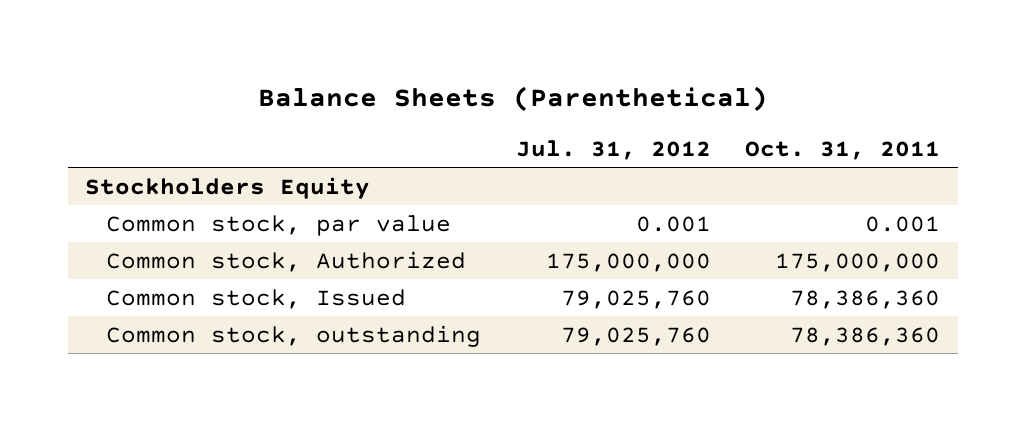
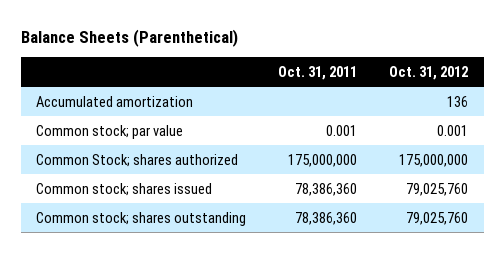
[515,139,711,160] Jul. 31, 2012 -> none
none -> [388,66,468,81] Oct. 31, 2012
[84,176,370,199] Stockholders Equity -> none
none -> [36,95,194,107] Accumulated amortization
[106,214,452,236] Common stock, par value -> [36,124,184,139] Common stock; par value
[106,250,467,272] Common stock, Authorized -> [36,153,239,167] Common Stock; shares authorized
[106,288,407,309] Common stock, Issued -> [36,182,213,196] Common stock; shares issued
[106,324,482,347] Common stock, outstanding -> [36,211,247,226] Common stock; shares outstanding

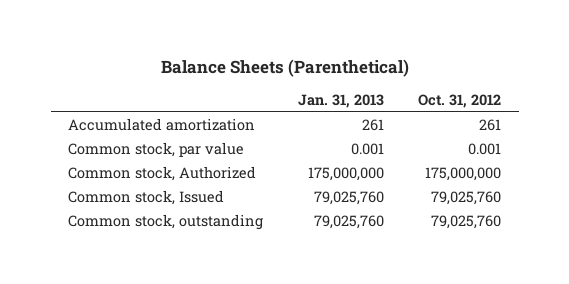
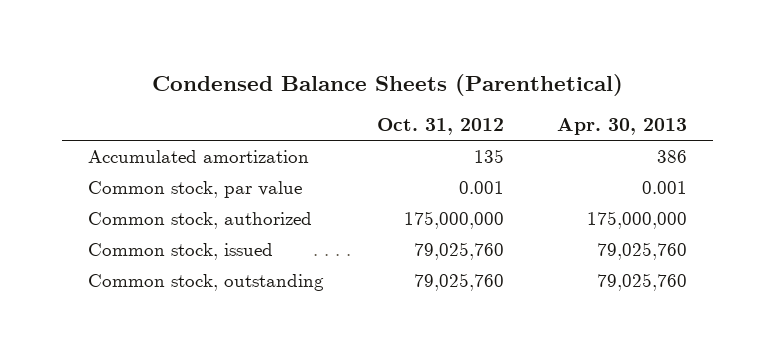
[160,59,409,78] Balance Sheets (Parenthetical) -> [151,73,623,96] Condensed Balance Sheets (Parenthetical)
[297,94,384,109] Jan. 31, 2013 -> none
none -> [556,118,687,136] Apr. 30, 2013
[479,119,502,132] 261 -> [474,148,505,163] 135
[67,166,256,182] Common stock, Authorized -> [88,211,313,229] Common stock, authorized
[67,190,224,206] Common stock, Issued -> [88,242,274,260] Common stock, issued

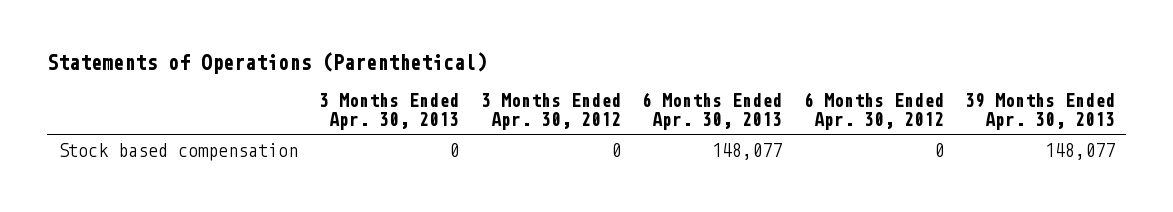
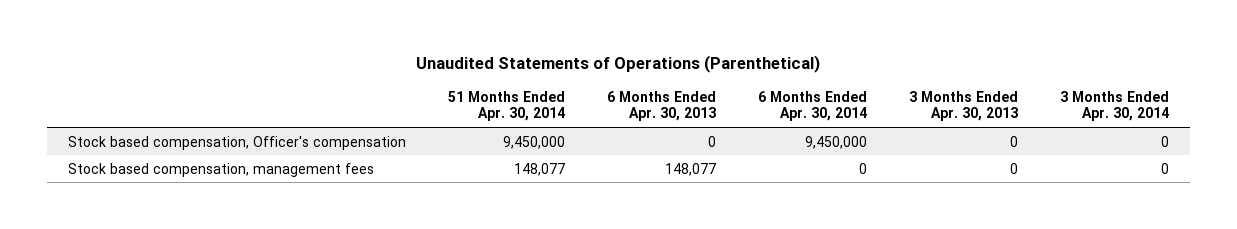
[47,52,488,75] Statements of Operations (Parenthetical) -> [416,54,821,73] Unaudited Statements of Operations (Parenthetical)
[480,92,621,130] 3 Months Ended Apr. 30, 2012 -> none
[803,91,944,130] 6 Months Ended Apr. 30, 2012 -> none
[965,92,1116,130] 39 Months Ended Apr. 30, 2013 -> none
none -> [447,90,565,122] 51 Months Ended Apr. 30, 2014
none -> [757,90,867,122] 6 Months Ended Apr. 30, 2014
none -> [1059,90,1169,122] 3 Months Ended Apr. 30, 2014
[57,142,298,161] Stock based compensation -> [67,135,406,150] Stock based compensation, Officer's compensation
[712,142,783,160] 148,077 -> [707,135,716,147] 0
none -> [67,162,374,177] Stock based compensation, management fees

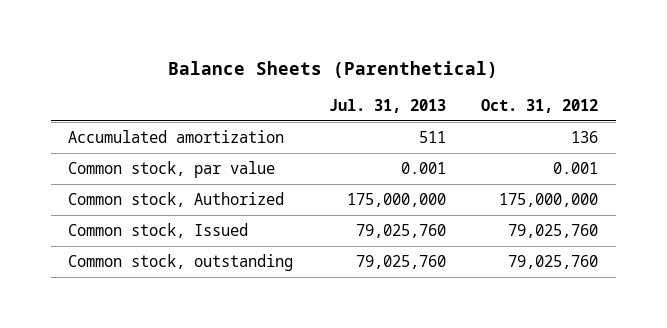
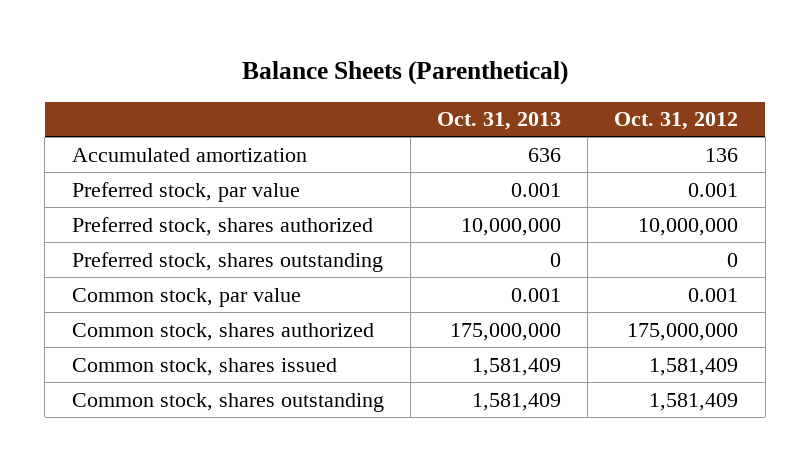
[328,98,446,113] Jul. 31, 2013 -> none
none -> [437,112,562,131] Oct. 31, 2013
none -> [71,181,300,202] Preferred stock, par value
none -> [71,216,373,236] Preferred stock, shares authorized
none -> [71,251,383,272] Preferred stock, shares outstanding
[68,191,285,207] Common stock, Authorized -> [71,322,374,341] Common stock, shares authorized
[68,222,249,238] Common stock, Issued -> [71,357,337,376] Common stock, shares issued
[508,223,599,238] 79,025,760 -> [649,357,739,376] 1,581,409
[68,253,294,271] Common stock, outstanding -> [71,392,384,412] Common stock, shares outstanding
[508,254,599,269] 79,025,760 -> [649,392,739,411] 1,581,409

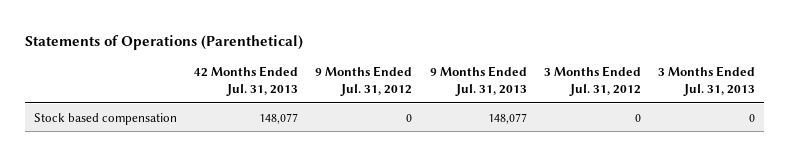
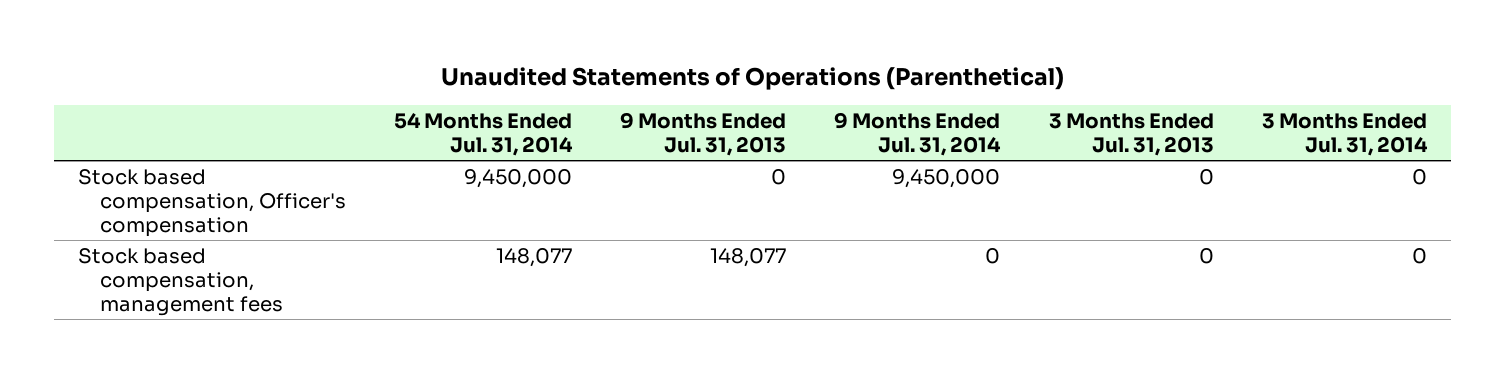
[25,34,304,50] Statements of Operations (Parenthetical) -> [440,67,1064,91] Unaudited Statements of Operations (Parenthetical)
[194,66,299,97] 42 Months Ended Jul. 31, 2013 -> none
[315,66,413,97] 9 Months Ended Jul. 31, 2012 -> none
[543,66,641,97] 3 Months Ended Jul. 31, 2012 -> none
none -> [394,112,574,157] 54 Months Ended Jul. 31, 2014
none -> [834,112,1002,157] 9 Months Ended Jul. 31, 2014
none -> [1261,113,1428,157] 3 Months Ended Jul. 31, 2014
[33,112,177,125] Stock based compensation -> [78,169,346,237] Stock based compensation, Officer's compensation
[487,112,527,124] 148,077 -> [771,169,787,186] 0
none -> [78,248,283,316] Stock based compensation, management fees

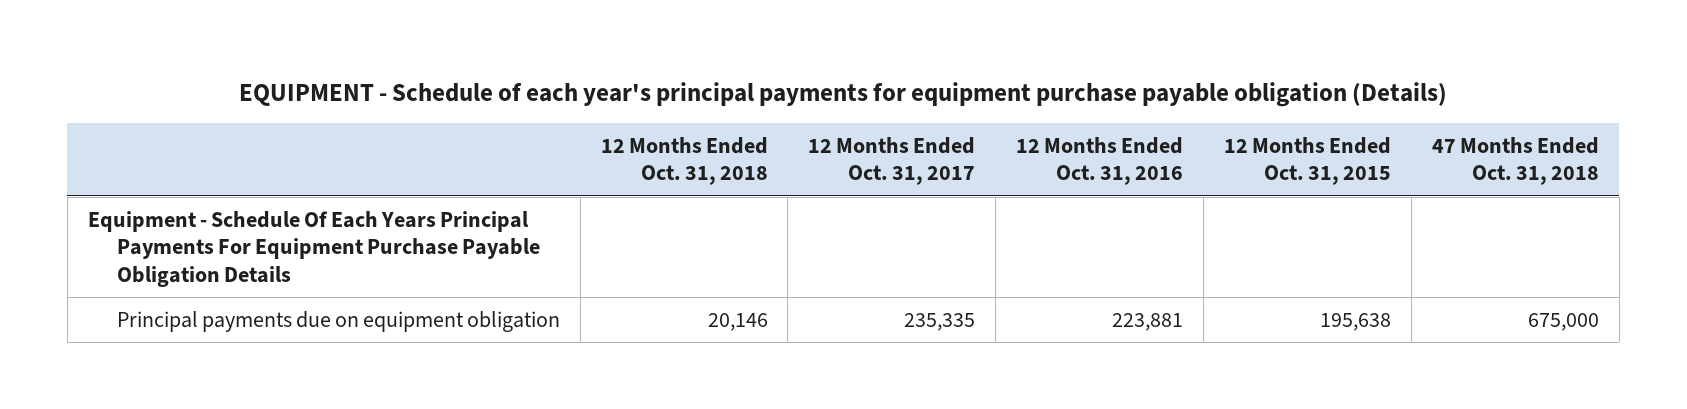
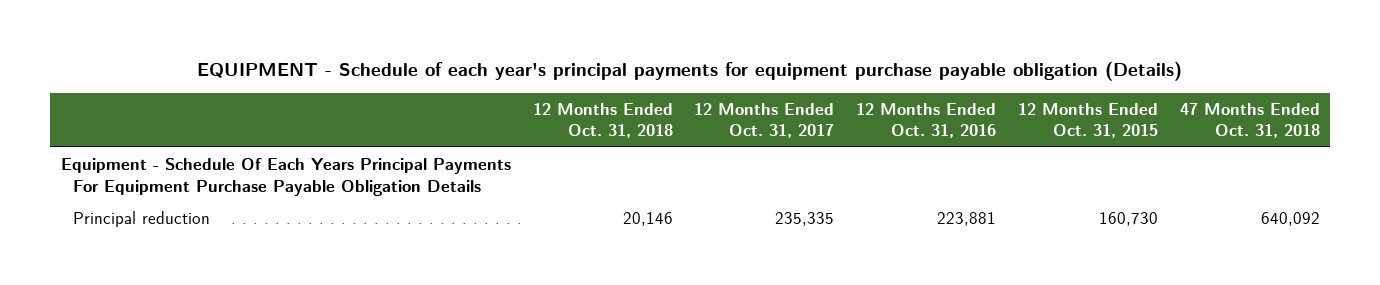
[116,310,560,332] Principal payments due on equipment obligation -> none
none -> [72,211,210,228] Principal reduction

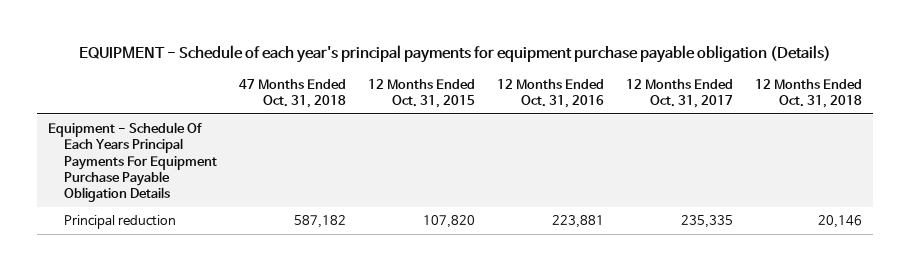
[1098,212,1158,227] 160,730 -> [423,215,476,229] 107,820
[1260,212,1320,227] 640,092 -> [294,215,347,229] 587,182

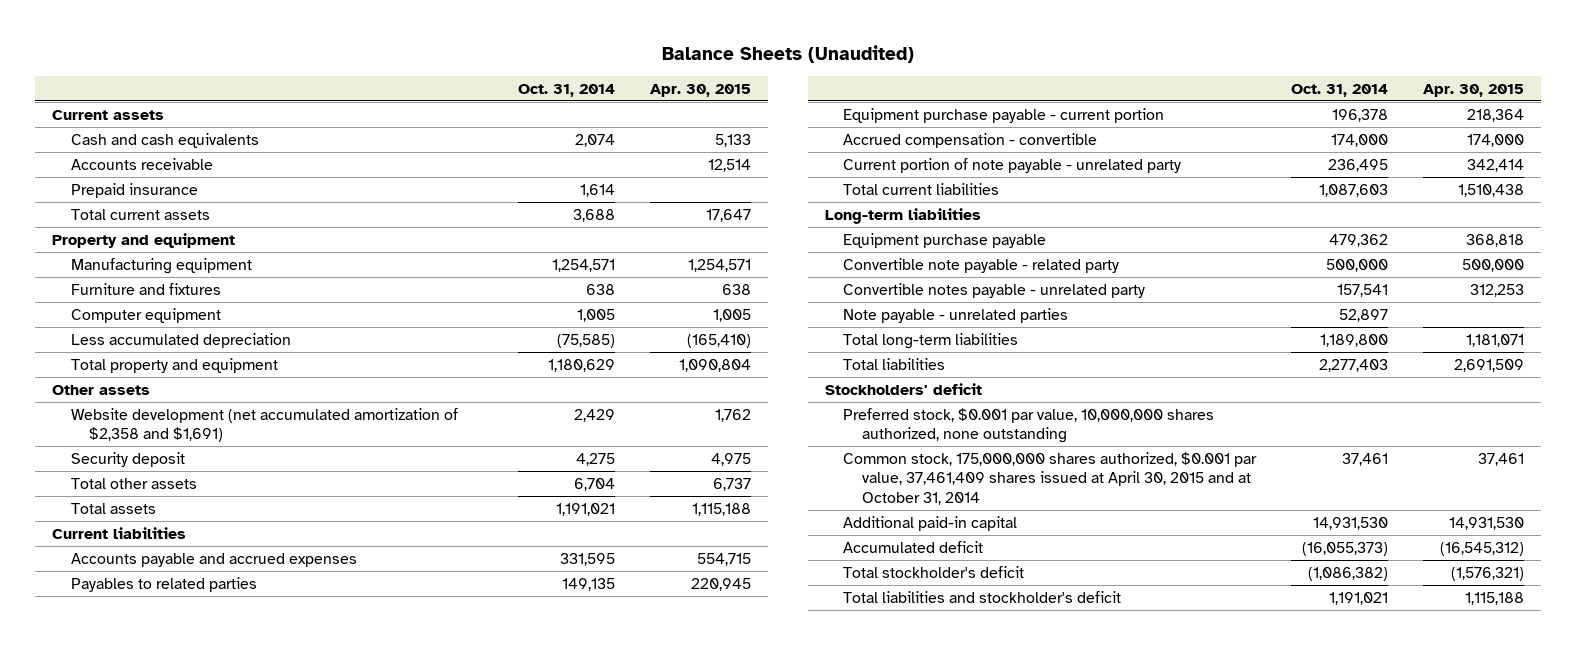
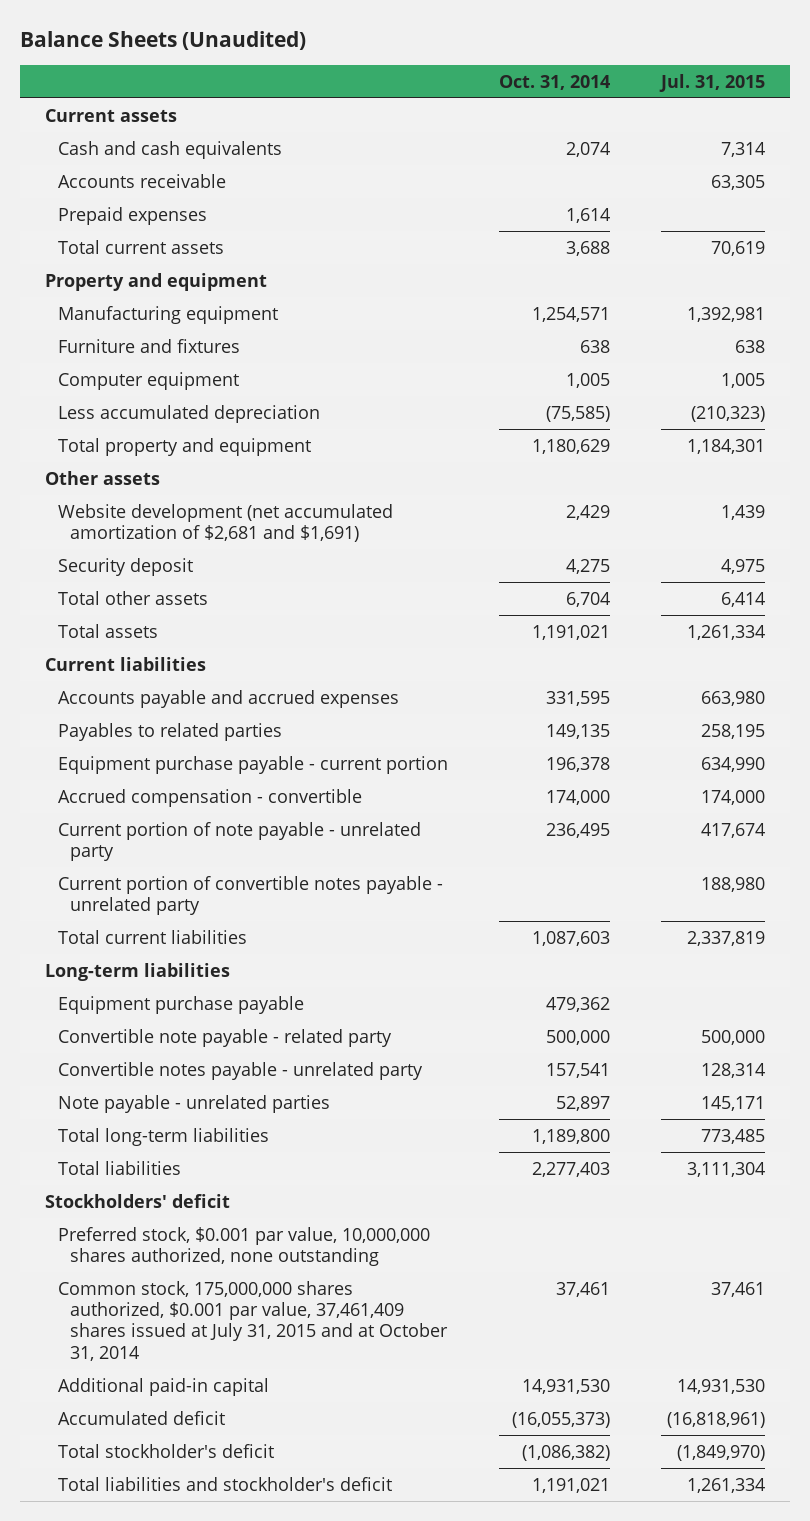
[649,83,751,97] Apr. 30, 2015 -> none
none -> [658,73,765,92] Jul. 31, 2015
[70,182,198,198] Prepaid insurance -> [57,206,207,225] Prepaid expenses
[70,407,458,443] Website development (net accumulated amortization of $2,358 and $1,691) -> [57,503,393,542] Website development (net accumulated amortization of $2,681 and $1,691)
none -> [57,875,443,915] Current portion of convertible notes payable - unrelated party
[843,451,1258,505] Common stock, 175,000,000 shares authorized, $0.001 par value, 37,461,409 shares issued at April 30, 2015 and at October 31, 2014 -> [57,1280,449,1361] Common stock, 175,000,000 shares authorized, $0.001 par value, 37,461,409 shares issued at July 31, 2015 and at October 31, 2014

